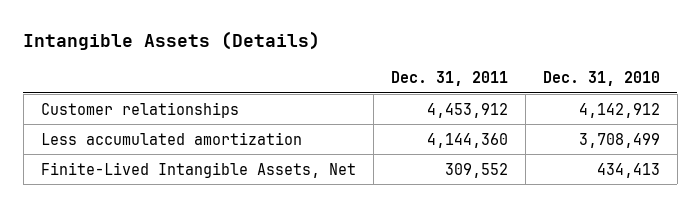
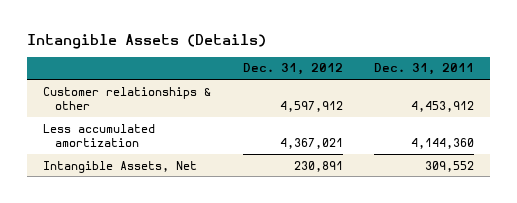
[542,70,660,86] Dec. 31, 2010 -> none
none -> [242,63,343,76] Dec. 31, 2012
[40,101,239,118] Customer relationships -> [42,86,211,111] Customer relationships & other
[40,161,356,178] Finite-Lived Intangible Assets, Net -> [42,160,197,173] Intangible Assets, Net

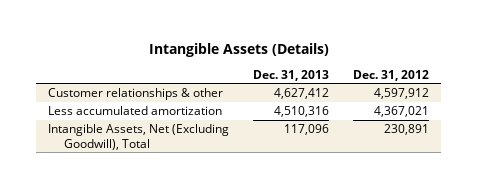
[374,63,475,76] Dec. 31, 2011 -> none
none -> [253,69,330,81] Dec. 31, 2013
[42,160,197,173] Intangible Assets, Net -> [48,124,230,150] Intangible Assets, Net (Excluding Goodwill), Total

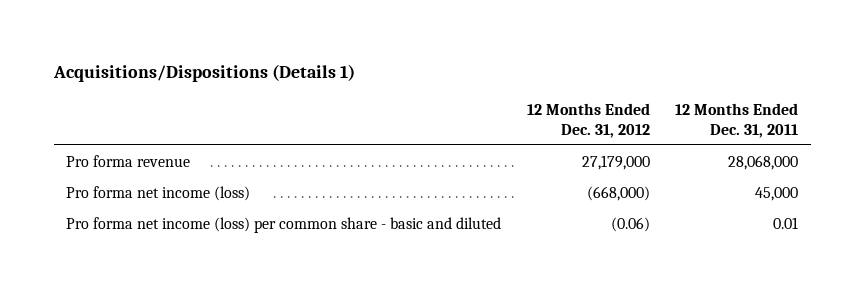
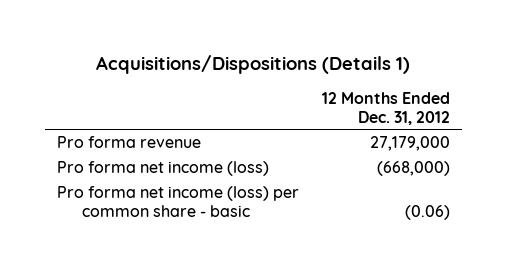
[675,102,799,138] 12 Months Ended Dec. 31, 2011 -> none
[66,216,502,233] Pro forma net income (loss) per common share - basic and diluted -> [56,185,299,217] Pro forma net income (loss) per common share - basic

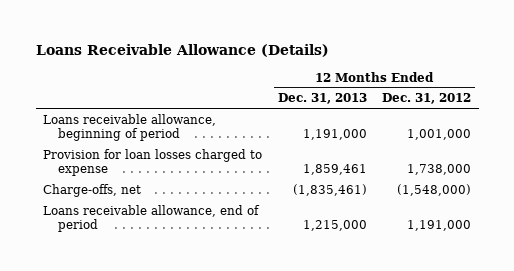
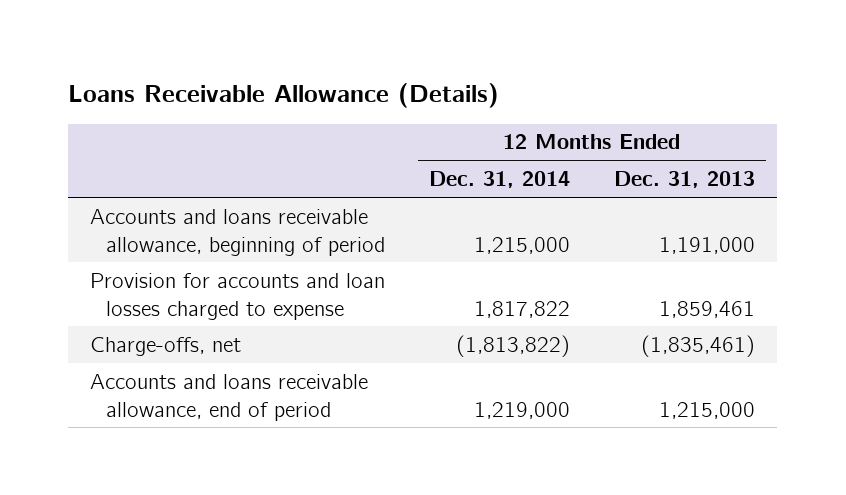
[381,93,471,105] Dec. 31, 2012 -> none
none -> [429,171,571,189] Dec. 31, 2014
[43,113,217,142] Loans receivable allowance, beginning of period -> [90,208,385,256] Accounts and loans receivable allowance, beginning of period
[43,148,263,177] Provision for loan losses charged to expense -> [90,272,386,320] Provision for accounts and loan losses charged to expense
[43,204,261,233] Loans receivable allowance, end of period -> [90,373,369,421] Accounts and loans receivable allowance, end of period

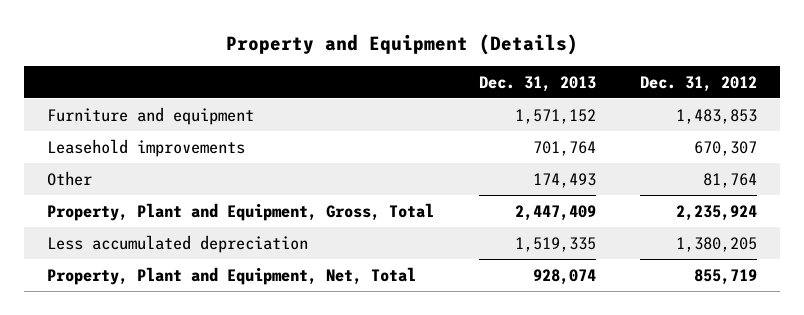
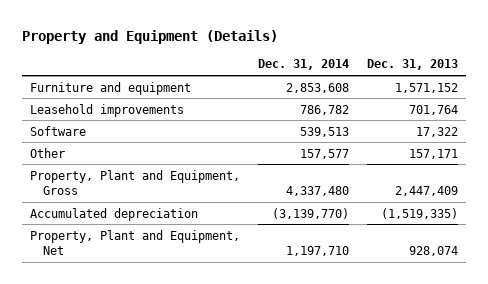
[640,75,758,92] Dec. 31, 2012 -> none
none -> [258,59,350,71] Dec. 31, 2014
none -> [30,125,87,136] Software
[532,172,596,188] 174,493 -> [408,148,458,159] 157,171
[46,202,434,221] Property, Plant and Equipment, Gross, Total -> [30,169,241,195] Property, Plant and Equipment, Gross
[46,234,308,253] Less accumulated depreciation -> [30,207,199,221] Accumulated depreciation
[514,236,596,252] 1,519,335 -> [380,207,458,219] (1,519,335)
[46,266,416,285] Property, Plant and Equipment, Net, Total -> [30,229,241,255] Property, Plant and Equipment, Net

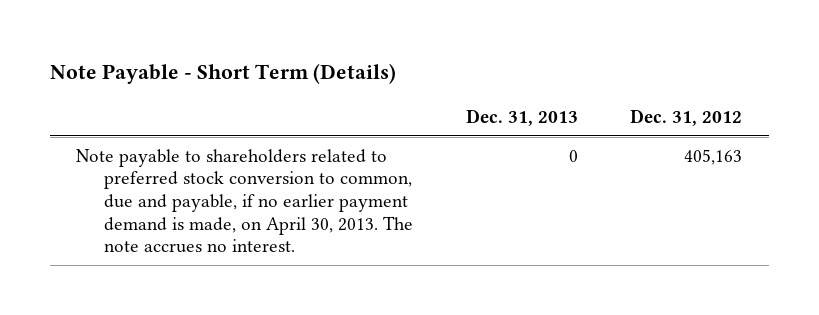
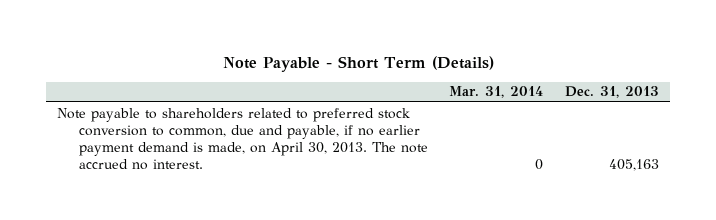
[630,109,743,127] Dec. 31, 2012 -> none
none -> [449,86,544,99] Mar. 31, 2014
[76,148,413,254] Note payable to shareholders related to preferred stock conversion to common, due and payable, if no earlier payment demand is made, on April 30, 2013. The note accrues no interest. -> [56,107,428,170] Note payable to shareholders related to preferred stock conversion to common, due and payable, if no earlier payment demand is made, on April 30, 2013. The note accrued no interest.
[568,149,578,162] 0 -> [609,158,660,171] 405,163

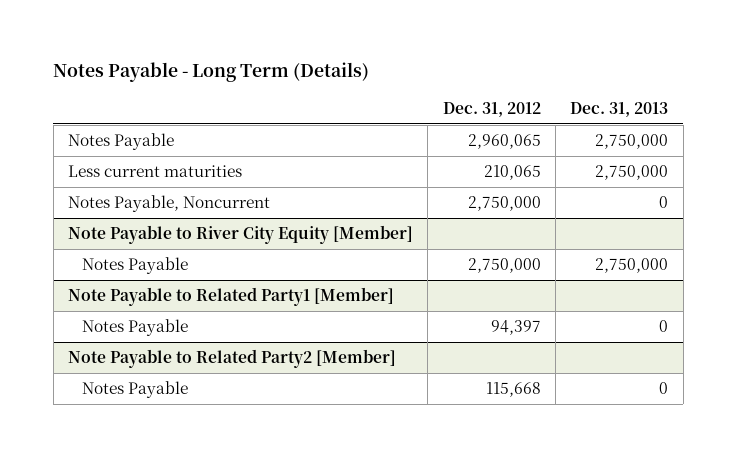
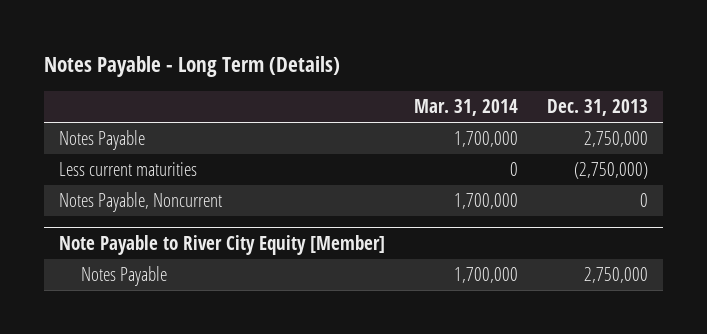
[442,101,541,117] Dec. 31, 2012 -> none
none -> [413,98,518,116] Mar. 31, 2014
[595,165,669,181] 2,750,000 -> [574,162,649,180] (2,750,000)
[68,287,395,307] Note Payable to Related Party1 [Member] -> none
[82,319,189,337] Notes Payable -> none
[68,349,397,369] Note Payable to Related Party2 [Member] -> none
[82,381,189,399] Notes Payable -> none

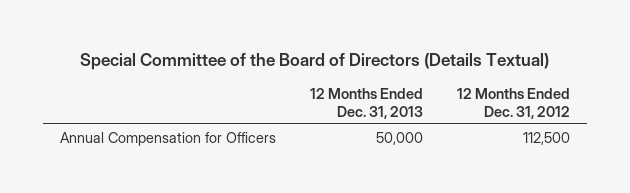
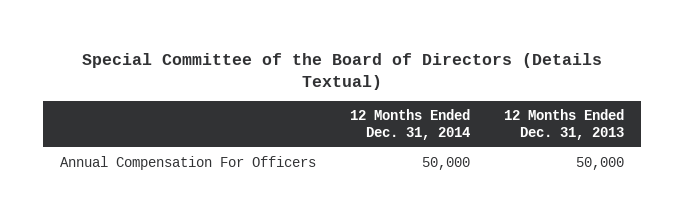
[456,87,570,119] 12 Months Ended Dec. 31, 2012 -> none
none -> [349,109,470,141] 12 Months Ended Dec. 31, 2014
[60,131,277,146] Annual Compensation for Officers -> [59,155,316,170] Annual Compensation For Officers

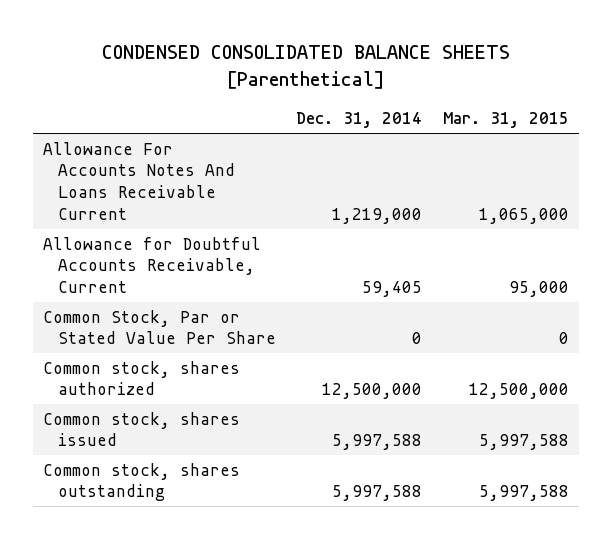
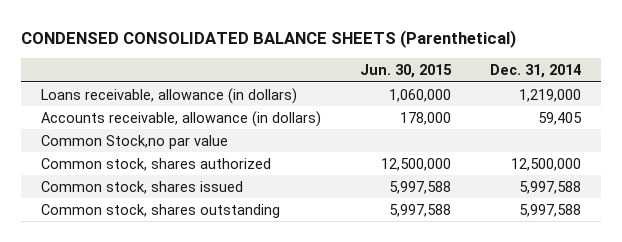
[101,45,510,90] CONDENSED CONSOLIDATED BALANCE SHEETS [Parenthetical] -> [21,29,517,48] CONDENSED CONSOLIDATED BALANCE SHEETS (Parenthetical)
[442,112,569,129] Mar. 31, 2015 -> none
none -> [360,64,453,79] Jun. 30, 2015
[42,309,277,345] Common Stock, Par or Stated Value Per Share -> none
[42,141,236,220] Allowance For Accounts Notes And Loans Receivable Current -> [40,87,297,104] Loans receivable, allowance (in dollars)
[42,236,261,293] Allowance for Doubtful Accounts Receivable, Current -> [40,110,321,127] Accounts receivable, allowance (in dollars)
none -> [40,134,228,149] Common Stock,no par value

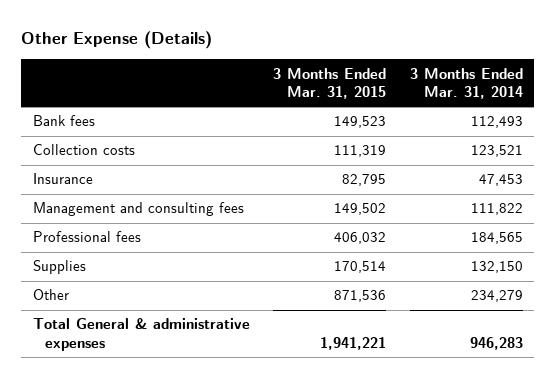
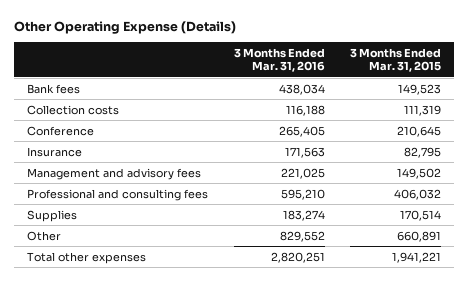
[21,31,213,50] Other Expense (Details) -> [14,21,237,35] Other Operating Expense (Details)
[409,67,523,100] 3 Months Ended Mar. 31, 2014 -> none
none -> [233,47,325,73] 3 Months Ended Mar. 31, 2016
none -> [27,125,95,136] Conference
[32,202,244,217] Management and consulting fees -> [27,167,202,180] Management and advisory fees
[32,231,141,243] Professional fees -> [27,188,209,201] Professional and consulting fees
[334,290,387,303] 871,536 -> [397,230,442,242] 660,891
[32,318,250,351] Total General & administrative expenses -> [27,251,147,264] Total other expenses

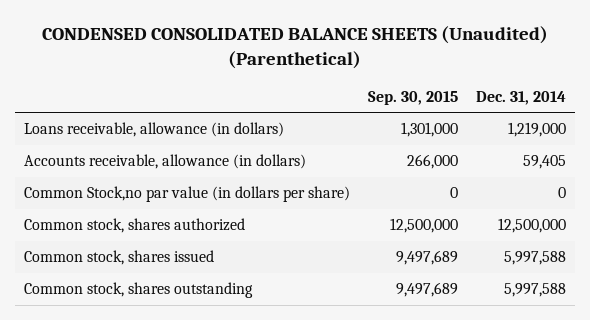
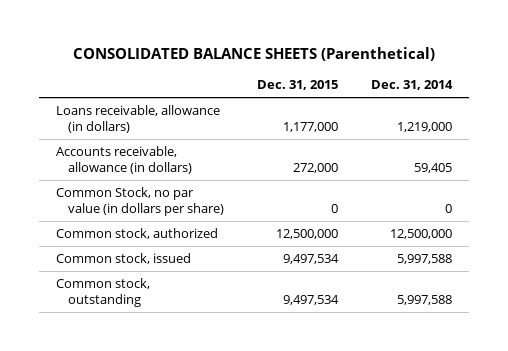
[41,25,548,69] CONDENSED CONSOLIDATED BALANCE SHEETS (Unaudited) (Parenthetical) -> [72,47,435,62] CONSOLIDATED BALANCE SHEETS (Parenthetical)
[367,91,458,106] Sep. 30, 2015 -> none
none -> [256,80,338,91] Dec. 31, 2015
[23,186,350,203] Common Stock,no par value (in dollars per share) -> [56,186,224,217] Common Stock, no par value (in dollars per share)
[23,218,245,234] Common stock, shares authorized -> [56,227,219,239] Common stock, authorized
[23,250,214,266] Common stock, shares issued -> [56,252,192,264] Common stock, issued
[23,282,253,299] Common stock, shares outstanding -> [56,277,151,308] Common stock, outstanding

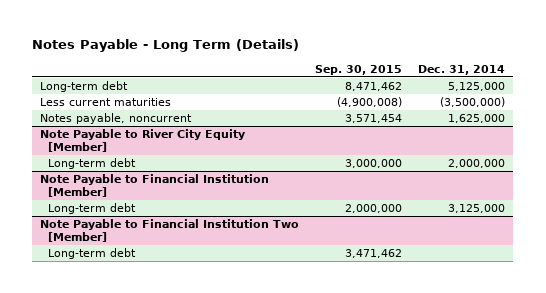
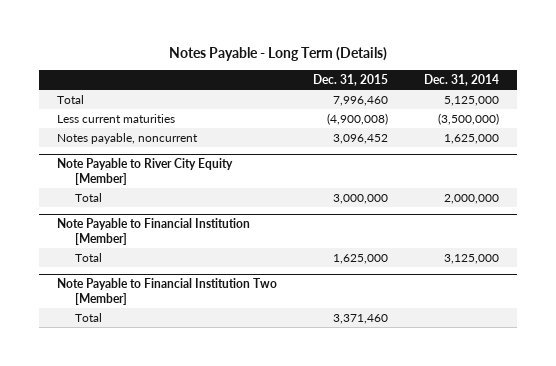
[315,64,403,75] Sep. 30, 2015 -> none
none -> [313,74,389,87] Dec. 31, 2015
[40,81,129,93] Long-term debt -> [57,94,85,104] Total
[48,158,137,170] Long-term debt -> [75,192,103,202] Total
[48,203,137,215] Long-term debt -> [75,252,103,262] Total
[48,248,137,260] Long-term debt -> [75,312,103,322] Total

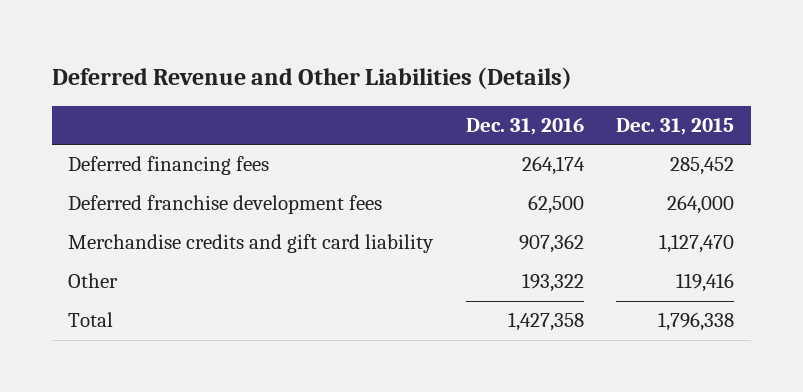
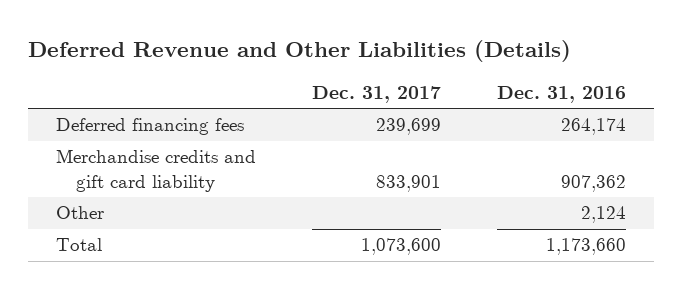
[616,118,735,136] Dec. 31, 2015 -> none
none -> [312,85,442,103] Dec. 31, 2017
[68,195,383,215] Deferred franchise development fees -> none
[521,273,584,293] 193,322 -> [581,206,627,224] 2,124
[507,312,584,332] 1,427,358 -> [546,238,627,256] 1,173,660

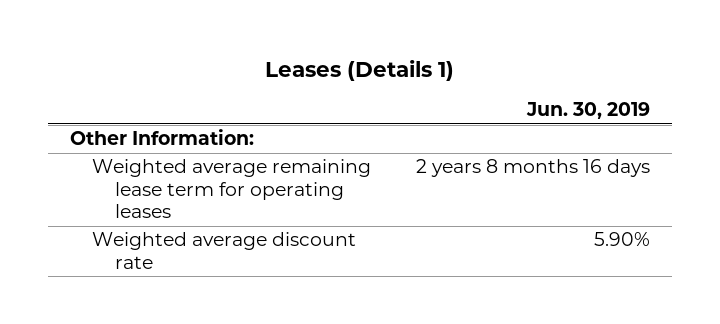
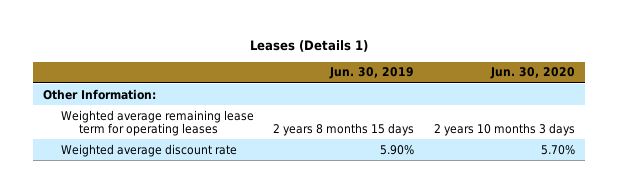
none -> [489,67,575,80] Jun. 30, 2020
[415,159,650,178] 2 years 8 months 16 days -> [273,122,415,136] 2 years 8 months 15 days

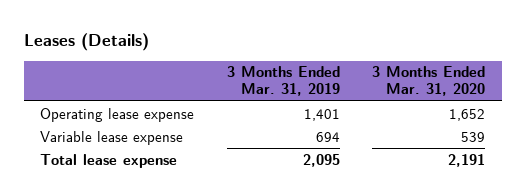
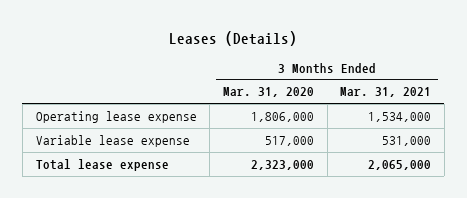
[226,66,340,97] 3 Months Ended Mar. 31, 2019 -> none
none -> [340,87,432,98] Mar. 31, 2021
[449,108,486,121] 1,652 -> [250,112,314,123] 1,806,000
[461,131,486,142] 539 -> [264,136,314,147] 517,000
[448,153,486,167] 2,191 -> [250,160,314,171] 2,323,000

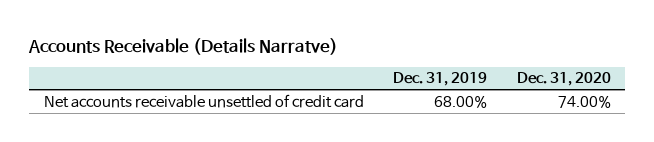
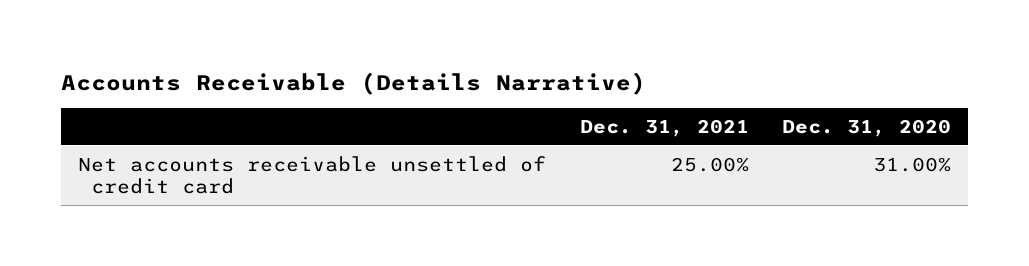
[28,37,339,55] Accounts Receivable (Details Narratve) -> [61,71,647,95] Accounts Receivable (Details Narrative)
[393,72,488,87] Dec. 31, 2019 -> none
none -> [579,118,749,137] Dec. 31, 2021
[557,94,611,108] 74.00% -> [873,156,952,172] 31.00%

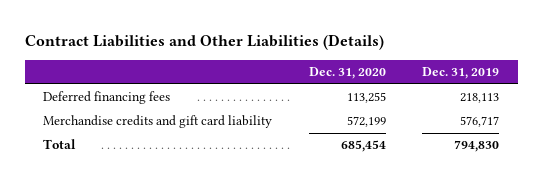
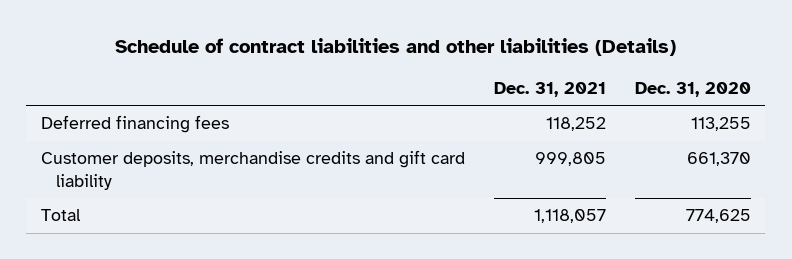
[24,34,384,51] Contract Liabilities and Other Liabilities (Details) -> [114,38,676,57] Schedule of contract liabilities and other liabilities (Details)
[422,67,500,80] Dec. 31, 2019 -> none
none -> [493,82,606,98] Dec. 31, 2021
[43,115,273,129] Merchandise credits and gift card liability -> [40,150,465,190] Customer deposits, merchandise credits and gift card liability
[346,116,386,128] 572,199 -> [686,152,751,167] 661,370
[340,140,386,153] 685,454 -> [685,209,751,224] 774,625

